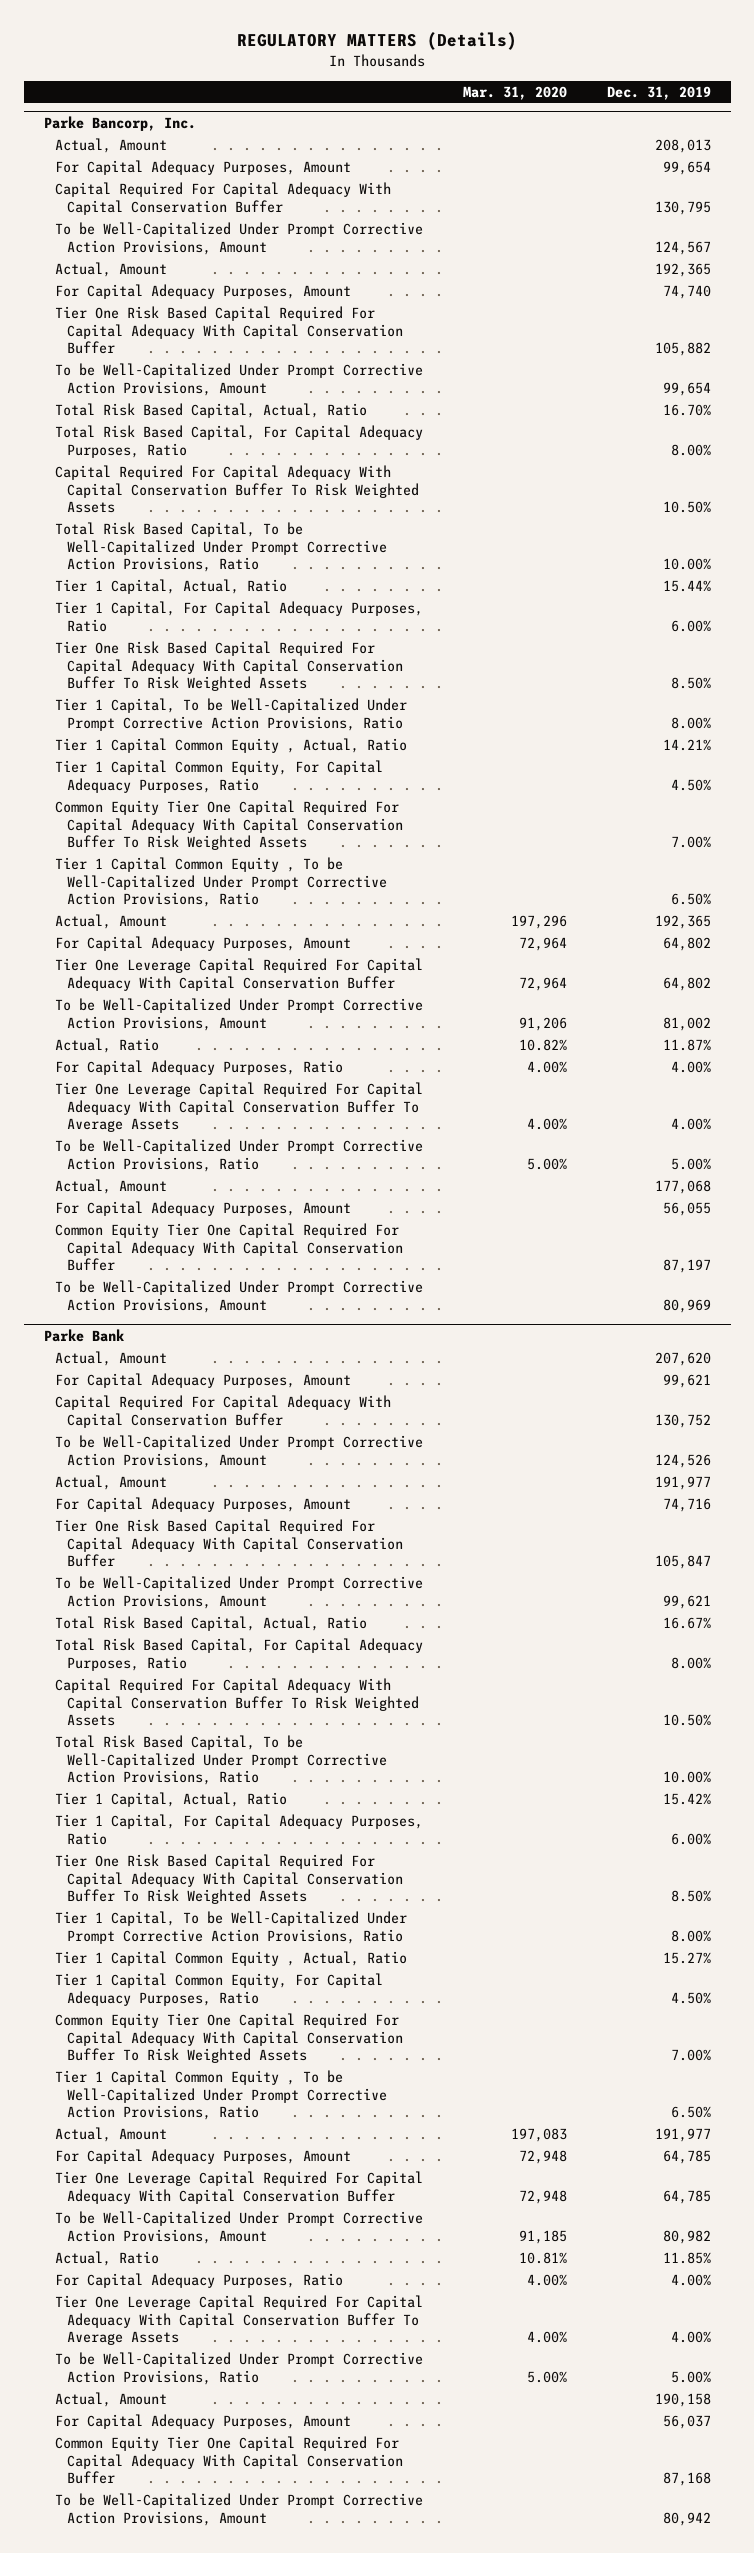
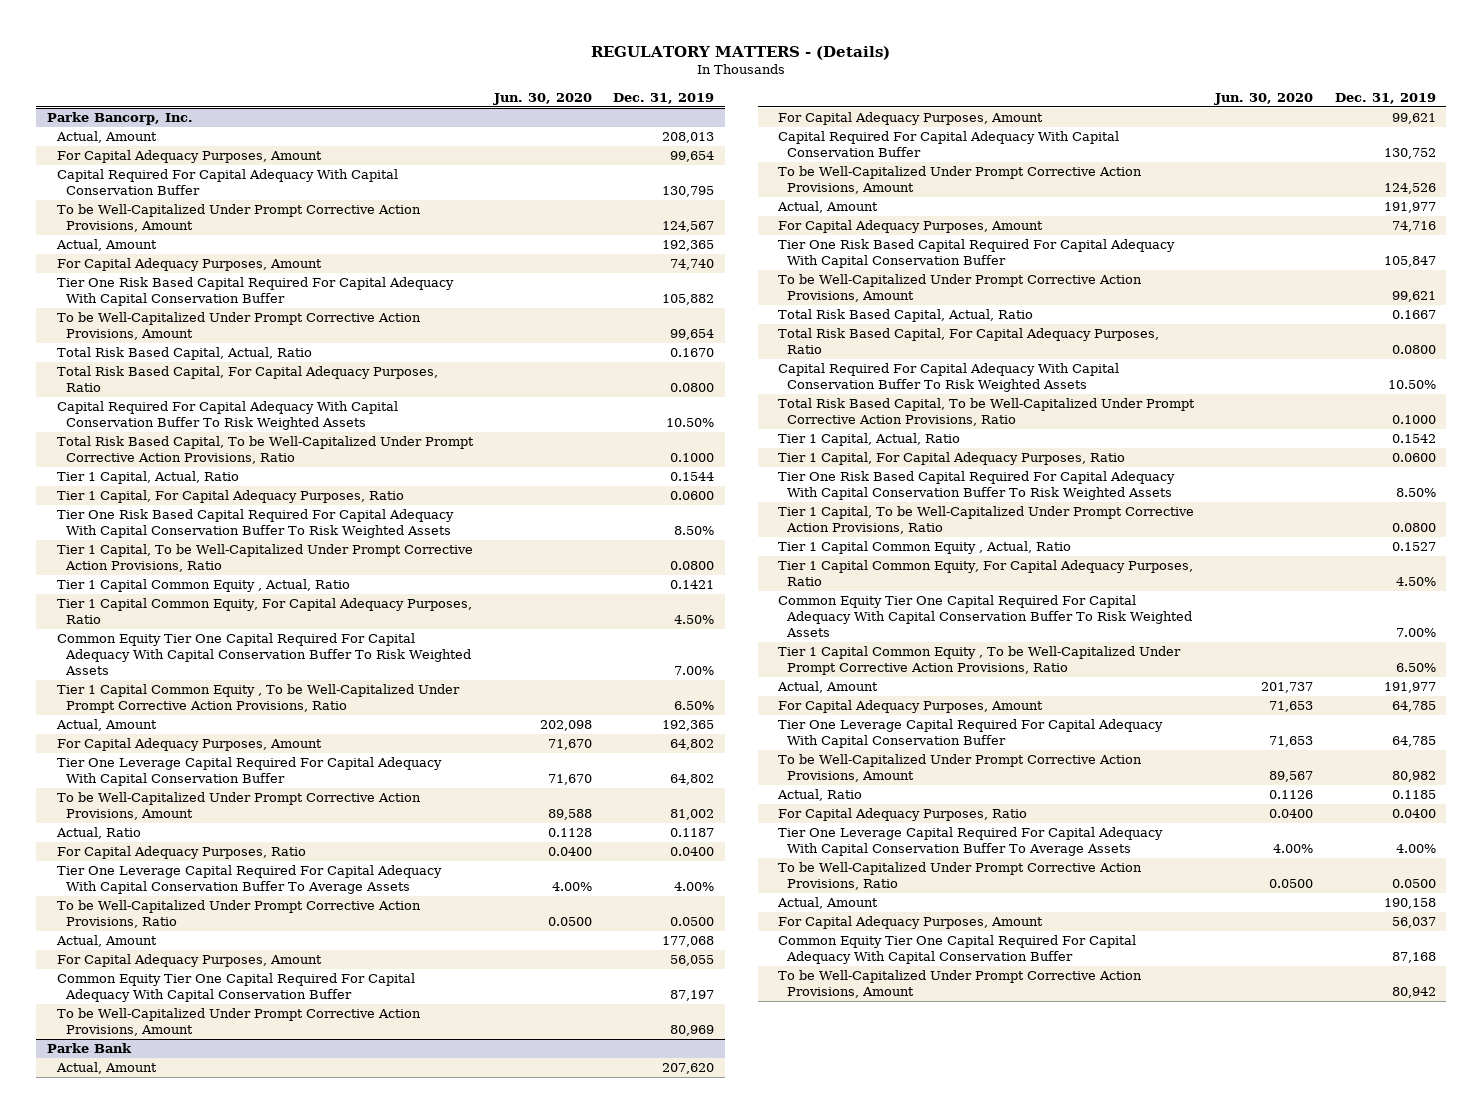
[237,32,518,51] REGULATORY MATTERS (Details) -> [591,45,891,60] REGULATORY MATTERS - (Details)
[462,85,567,100] Mar. 31, 2020 -> none
none -> [493,92,593,105] Jun. 30, 2020
[662,404,711,417] 16.70% -> [670,348,715,358] 0.1670
[670,443,711,456] 8.00% -> [670,383,715,393] 0.0800
[662,558,711,571] 10.00% -> [670,453,715,463] 0.1000
[662,580,711,593] 15.44% -> [670,472,715,482] 0.1544
[670,619,711,632] 6.00% -> [670,491,715,501] 0.0600
[670,716,711,729] 8.00% -> [670,561,715,571] 0.0800
[662,739,711,752] 14.21% -> [670,580,715,590] 0.1421
[662,1039,711,1052] 11.87% -> [670,828,715,838] 0.1187
[670,1061,711,1074] 4.00% -> [670,847,715,857] 0.0400
[670,1157,711,1170] 5.00% -> [670,917,715,927] 0.0500
[662,1617,711,1630] 16.67% -> [1391,310,1436,320] 0.1667
[670,1656,711,1669] 8.00% -> [1391,345,1436,355] 0.0800
[662,1771,711,1784] 10.00% -> [1391,415,1436,425] 0.1000
[662,1793,711,1806] 15.42% -> [1391,434,1436,444] 0.1542
[670,1832,711,1845] 6.00% -> [1391,453,1436,463] 0.0600
[670,1929,711,1942] 8.00% -> [1391,523,1436,533] 0.0800
[662,1952,711,1965] 15.27% -> [1391,542,1436,552] 0.1527
[662,2252,711,2265] 11.85% -> [1391,790,1436,800] 0.1185
[670,2274,711,2287] 4.00% -> [1391,809,1436,819] 0.0400
[670,2370,711,2383] 5.00% -> [1391,879,1436,889] 0.0500

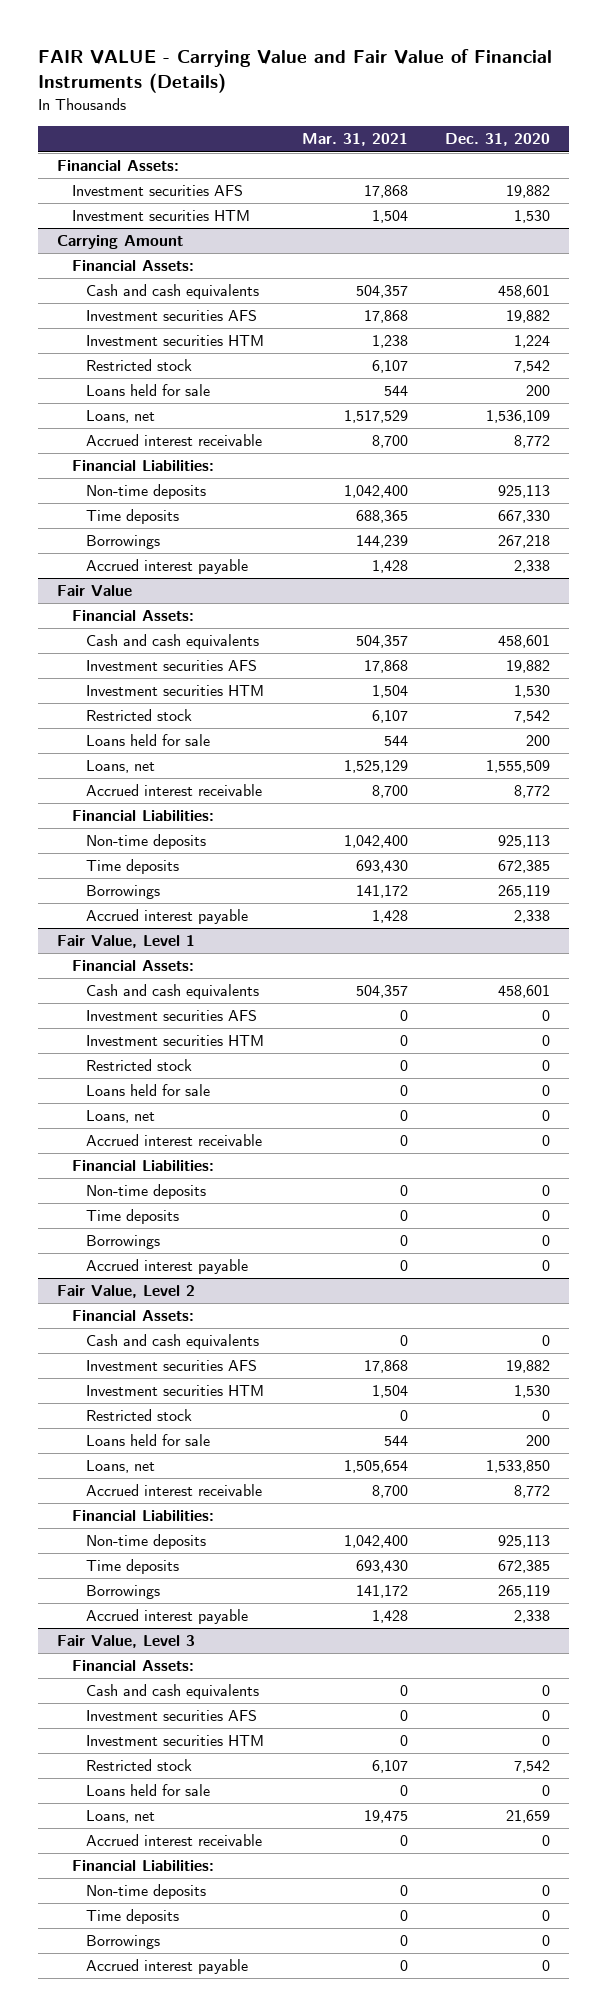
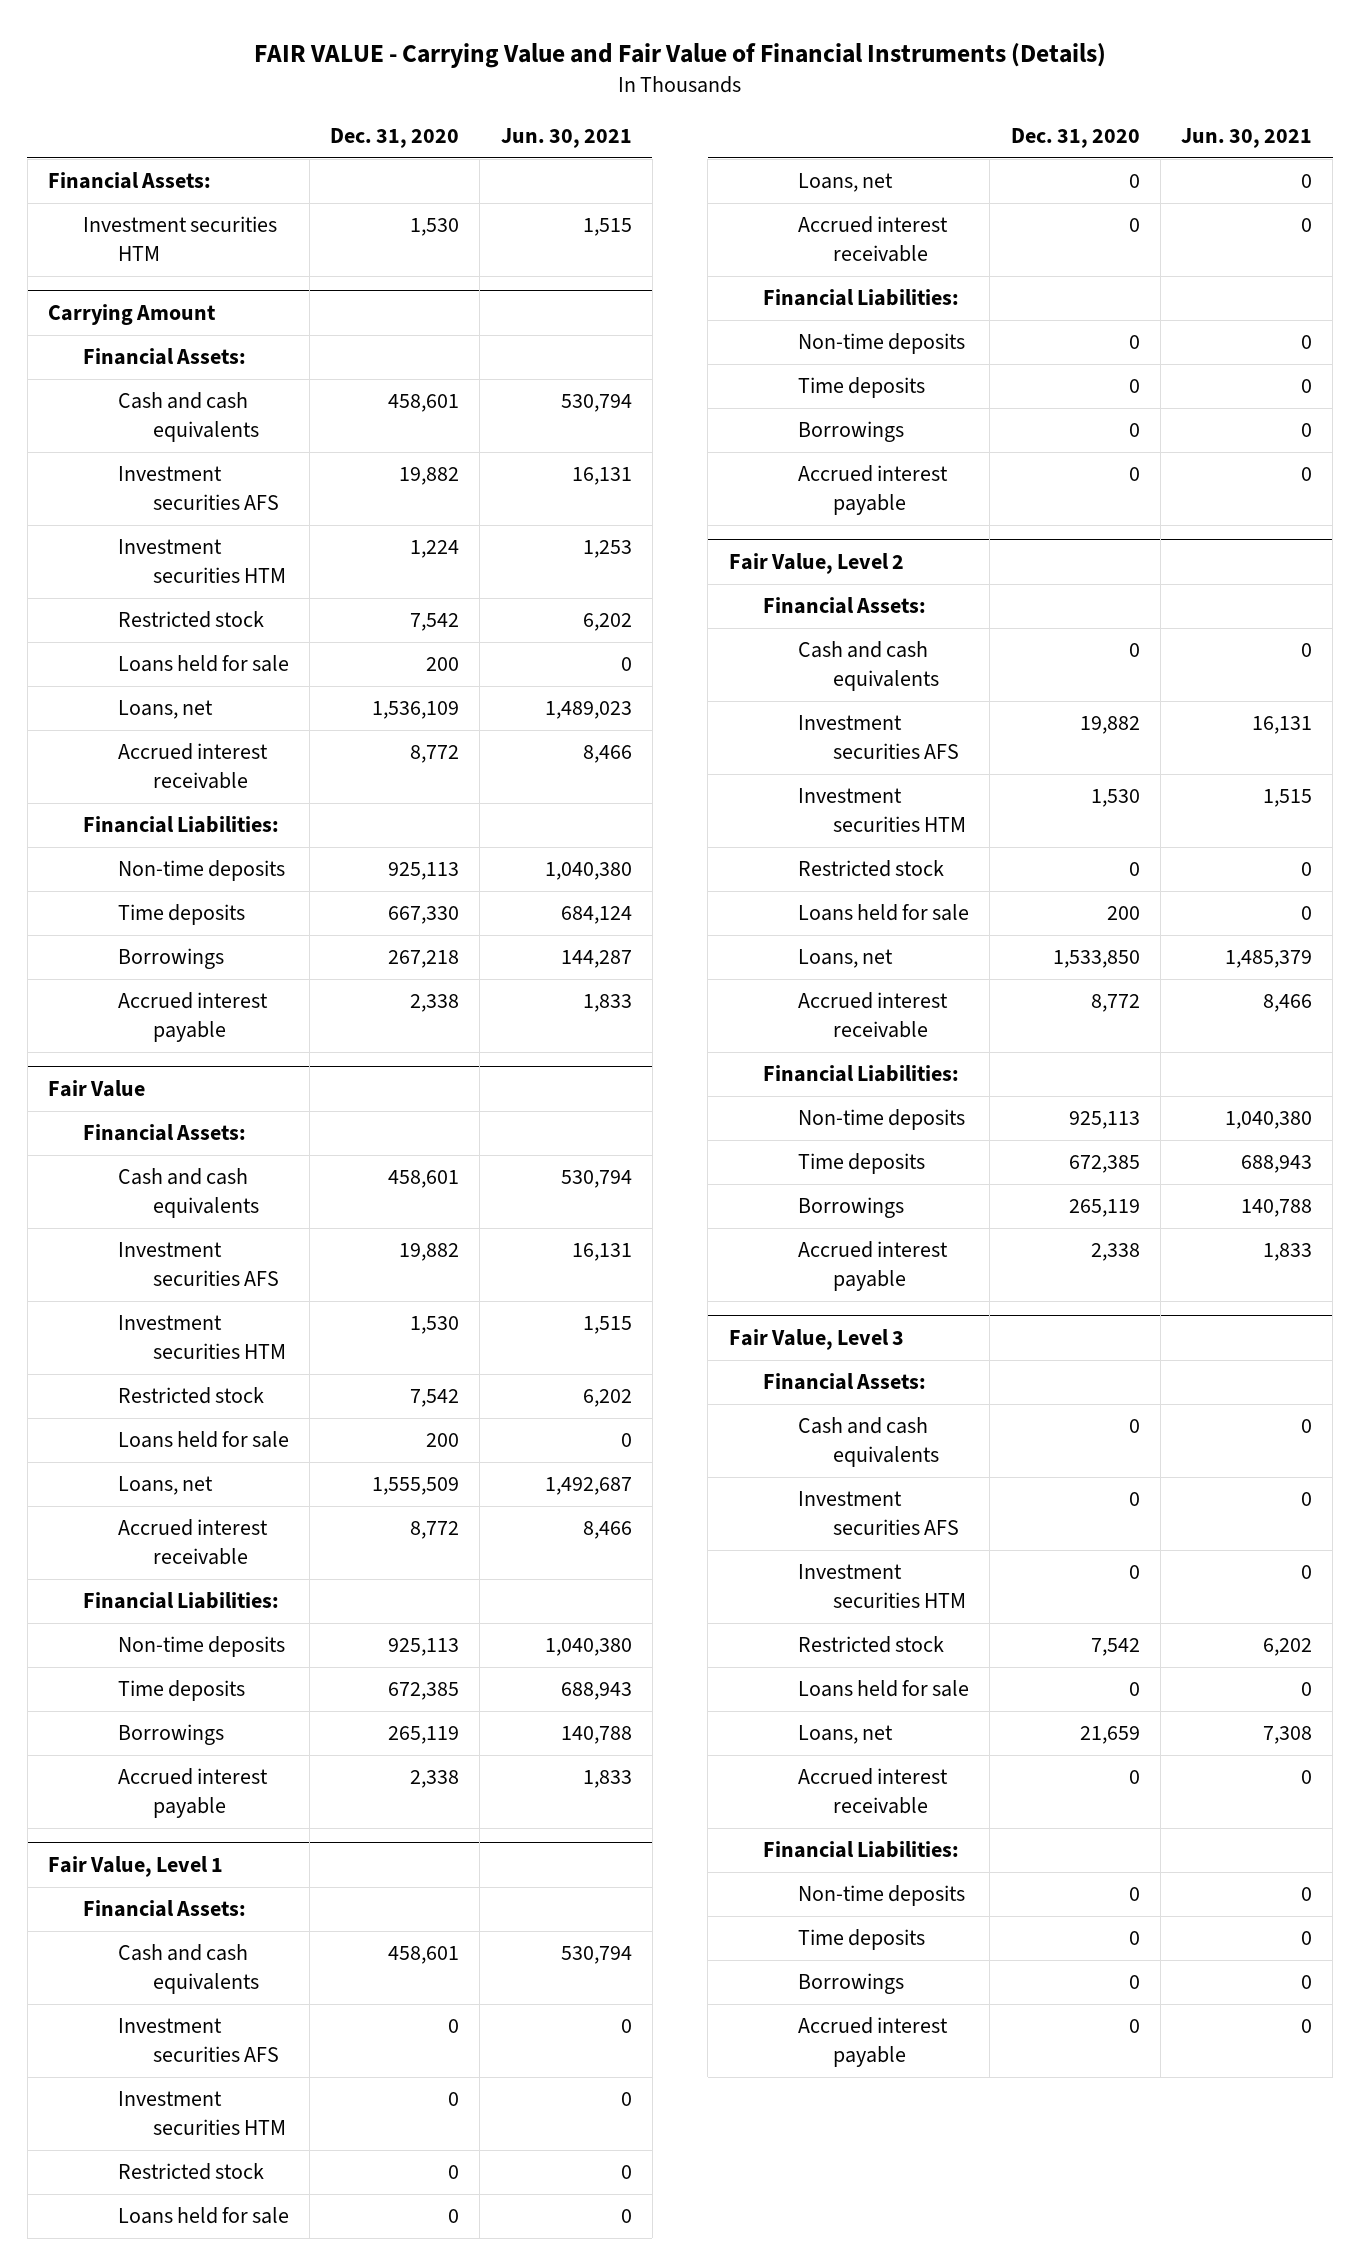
[301,133,408,147] Mar. 31, 2021 -> none
none -> [500,128,632,149] Jun. 30, 2021
[71,185,243,197] Investment securities AFS -> none

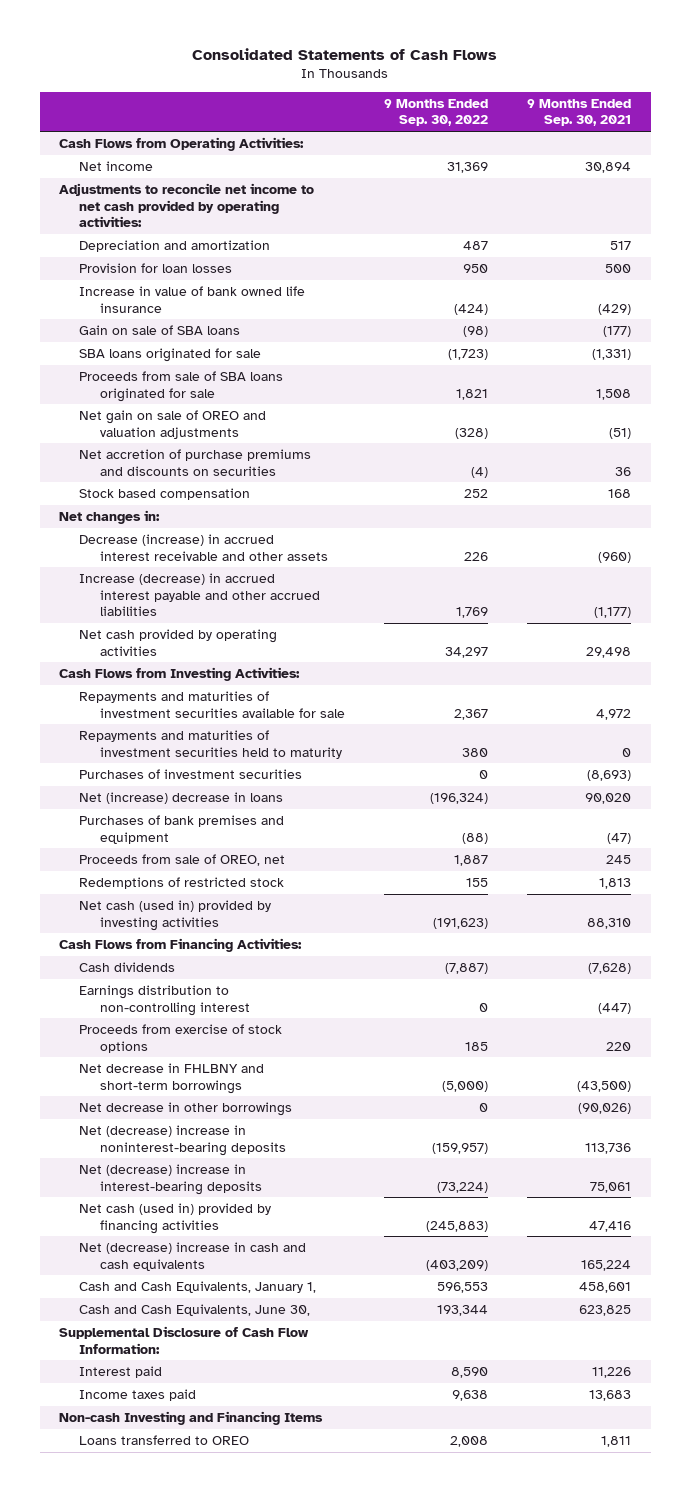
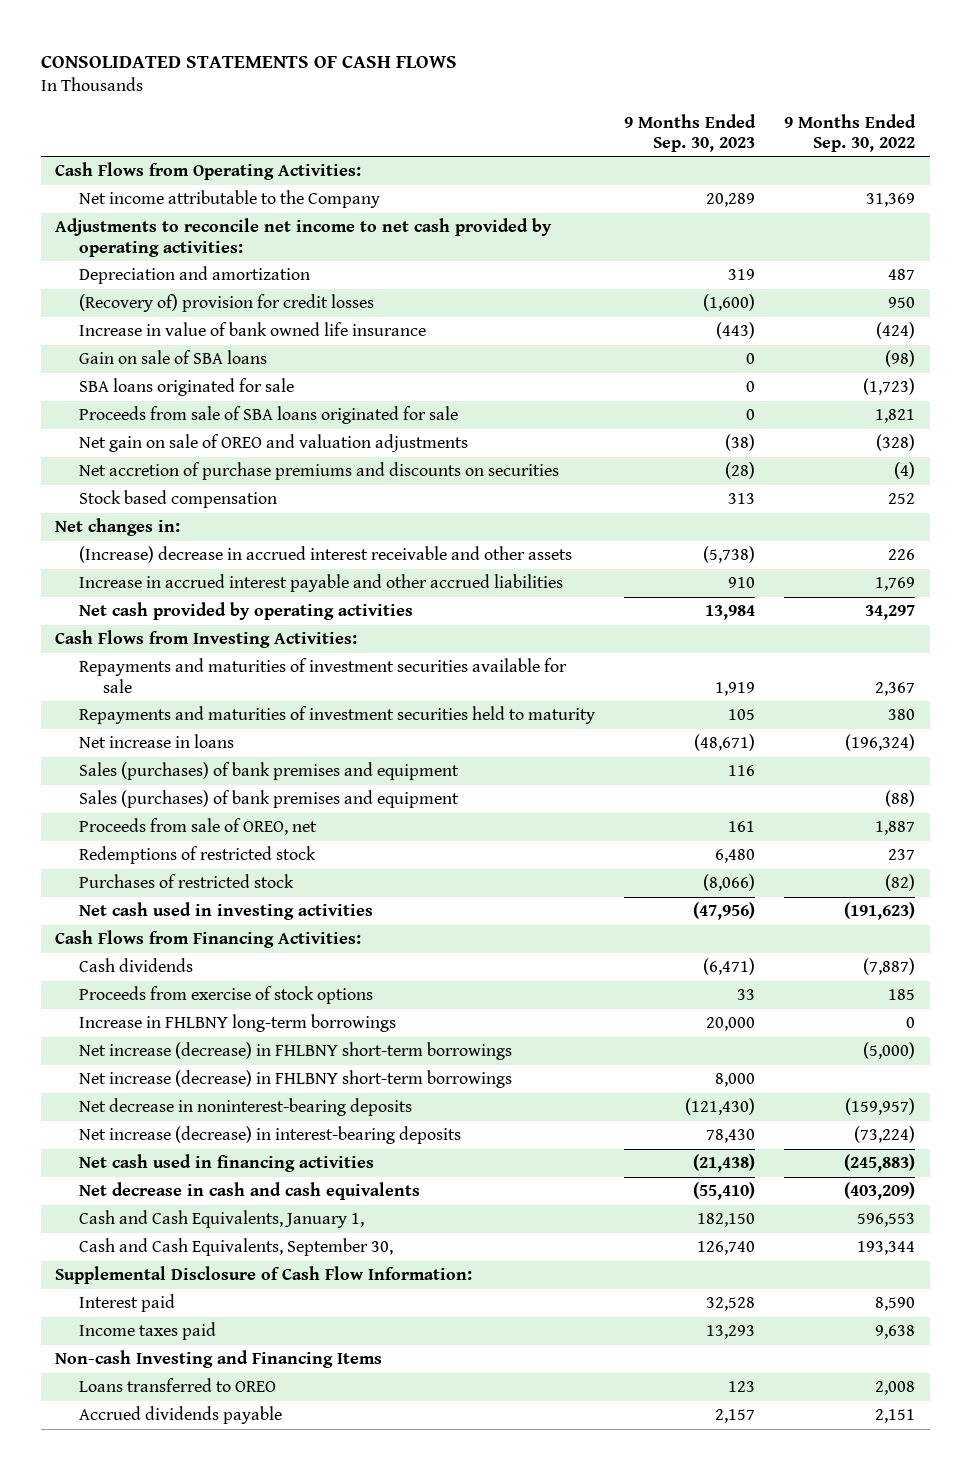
[192,48,498,61] Consolidated Statements of Cash Flows -> [40,54,457,68] CONSOLIDATED STATEMENTS OF CASH FLOWS
[527,98,632,127] 9 Months Ended Sep. 30, 2021 -> none
none -> [624,113,757,153] 9 Months Ended Sep. 30, 2023
[79,160,154,171] Net income -> [79,190,381,209] Net income attributable to the Company
[79,262,233,273] Provision for loan losses -> [79,294,375,313] (Recovery of) provision for credit losses
[79,533,328,561] Decrease (increase) in accrued interest receivable and other assets -> [79,546,573,564] (Increase) decrease in accrued interest receivable and other assets
[79,572,320,617] Increase (decrease) in accrued interest payable and other accrued liabilities -> [79,574,564,593] Increase in accrued interest payable and other accrued liabilities
[79,768,303,779] Purchases of investment securities -> none
[79,791,284,804] Net (increase) decrease in loans -> [79,734,235,749] Net increase in loans
none -> [79,762,460,781] Sales (purchases) of bank premises and equipment
[79,814,285,844] Purchases of bank premises and equipment -> [79,790,460,809] Sales (purchases) of bank premises and equipment
[465,877,488,887] 155 -> [888,849,916,861] 237
none -> [79,874,295,889] Purchases of restricted stock
[79,899,272,931] Net cash (used in) provided by investing activities -> [79,902,374,921] Net cash used in investing activities
[79,984,250,1016] Earnings distribution to non-controlling interest -> none
[79,1101,293,1116] Net decrease in other borrowings -> none
none -> [79,1014,397,1033] Increase in FHLBNY long-term borrowings
[79,1062,265,1094] Net decrease in FHLBNY and short-term borrowings -> [79,1042,513,1061] Net increase (decrease) in FHLBNY short-term borrowings
none -> [79,1070,513,1089] Net increase (decrease) in FHLBNY short-term borrowings
[79,1124,286,1156] Net (decrease) increase in noninterest-bearing deposits -> [79,1098,413,1117] Net decrease in noninterest-bearing deposits
[79,1163,262,1195] Net (decrease) increase in interest-bearing deposits -> [79,1126,462,1145] Net increase (decrease) in interest-bearing deposits
[79,1202,272,1234] Net cash (used in) provided by financing activities -> [79,1154,375,1173] Net cash used in financing activities
[79,1241,307,1271] Net (decrease) increase in cash and cash equivalents -> [79,1182,421,1201] Net decrease in cash and cash equivalents
[79,1303,311,1316] Cash and Cash Equivalents, June 30, -> [79,1238,394,1257] Cash and Cash Equivalents, September 30,
none -> [79,1406,283,1425] Accrued dividends payable

